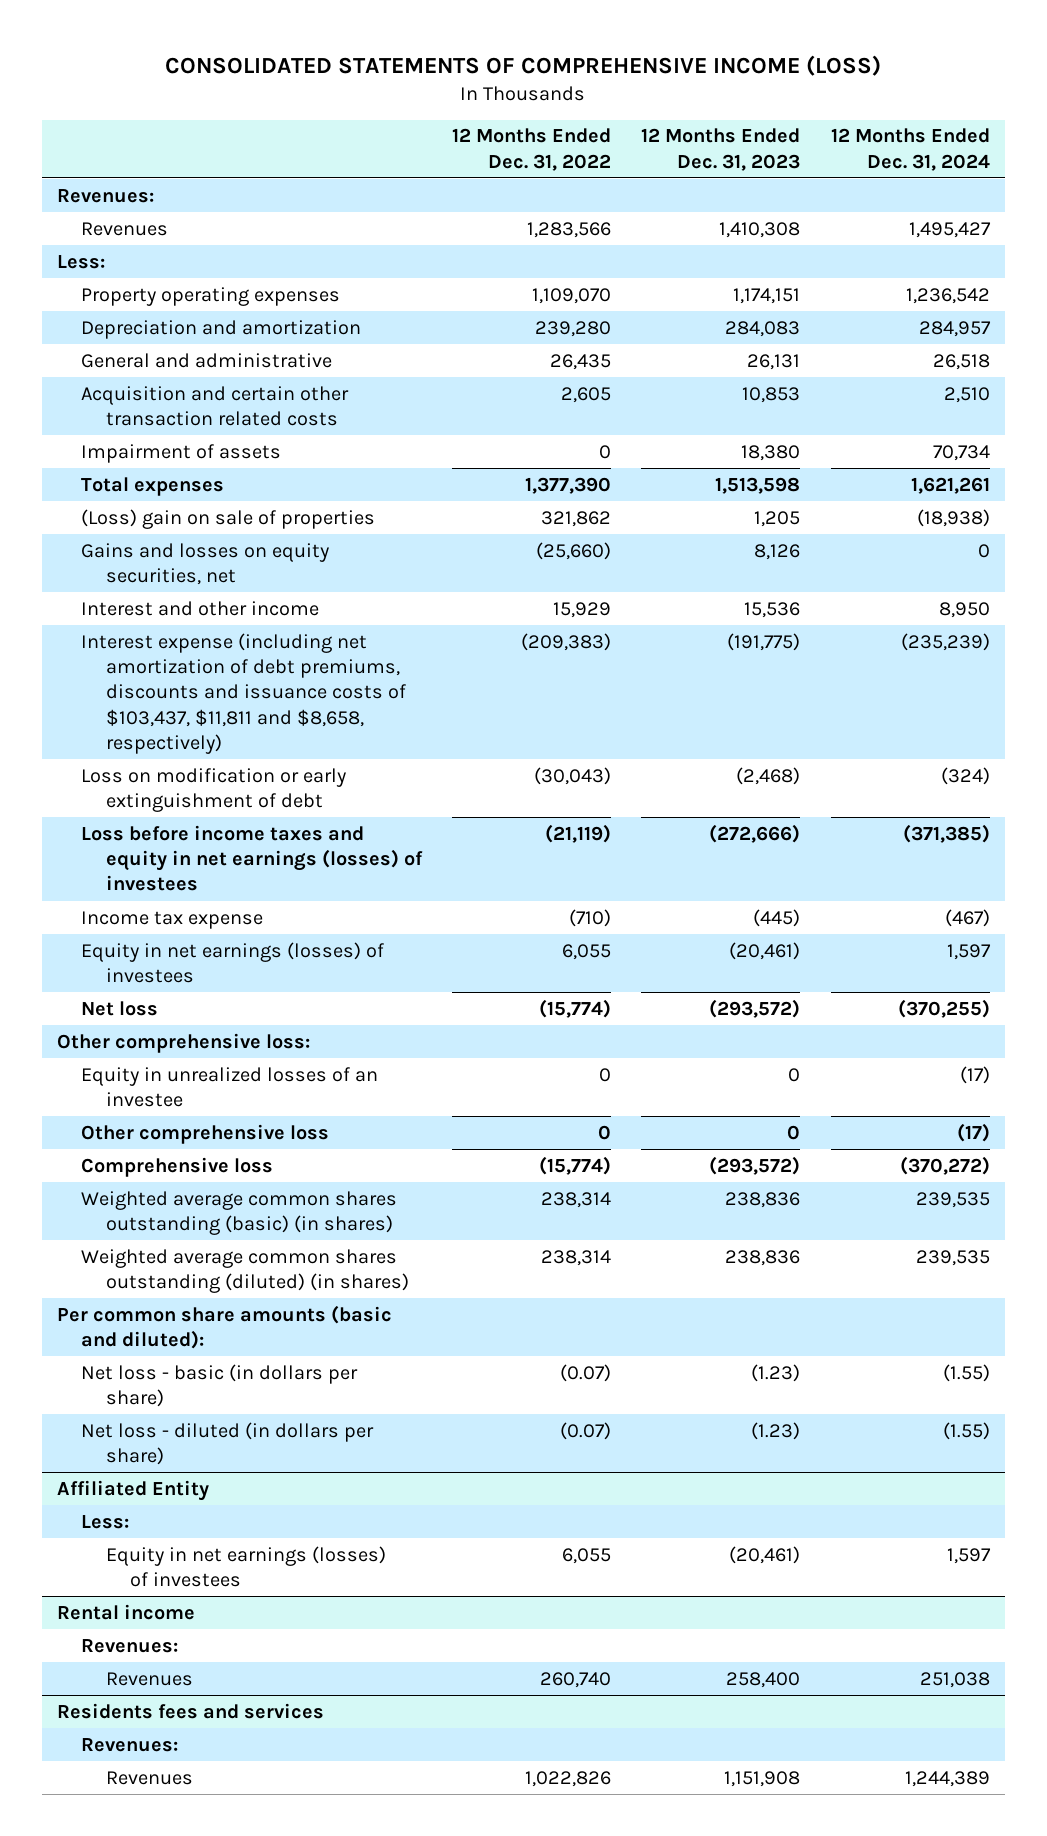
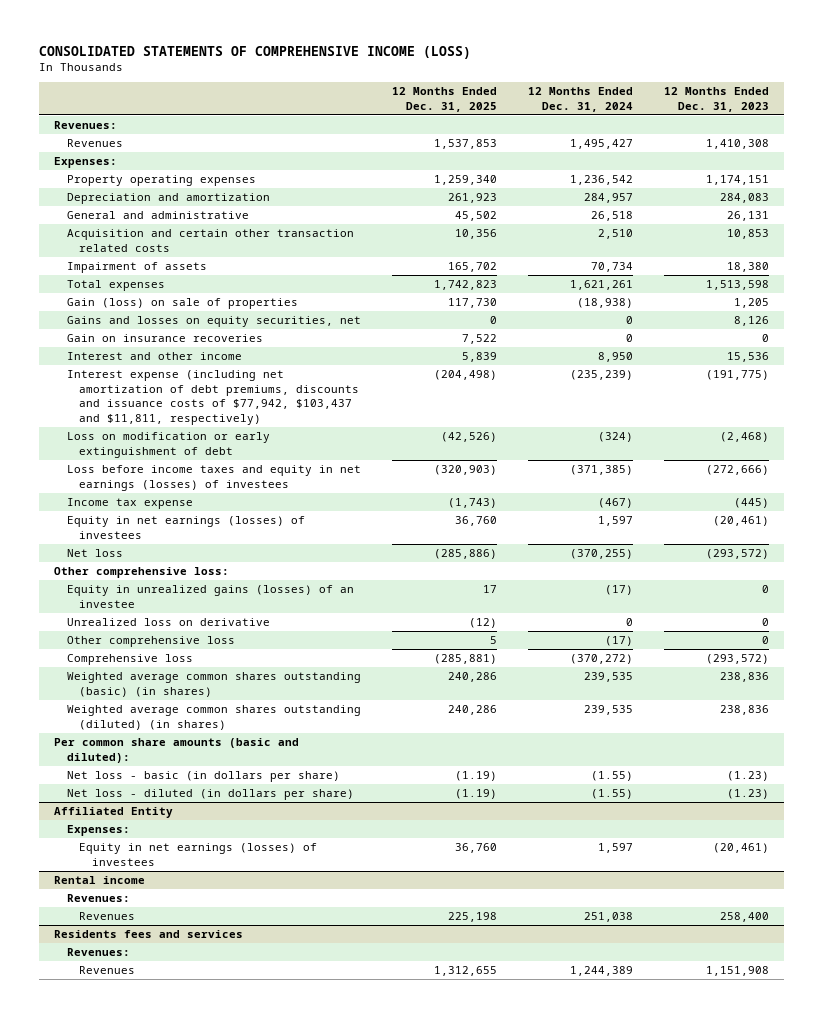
[452,128,612,171] 12 Months Ended Dec. 31, 2022 -> none
none -> [391,87,497,112] 12 Months Ended Dec. 31, 2025
[57,254,106,269] Less: -> [54,157,118,169] Expenses:
[81,508,376,529] (Loss) gain on sale of properties -> [66,298,298,310] Gain (loss) on sale of properties
none -> [66,334,263,343] Gain on insurance recoveries
[81,632,406,754] Interest expense (including net amortization of debt premiums, discounts and issuance costs of $103,437, $11,811 and $8,658, respectively) -> [66,370,360,425] Interest expense (including net amortization of debt premiums, discounts and issuance costs of $77,942, $103,437 and $11,811, respectively)
[81,1066,379,1108] Equity in unrealized losses of an investee -> [66,585,354,608] Equity in unrealized gains (losses) of an investee
none -> [66,618,270,627] Unrealized loss on derivative
[81,1514,130,1529] Less: -> [66,825,130,837] Expenses:

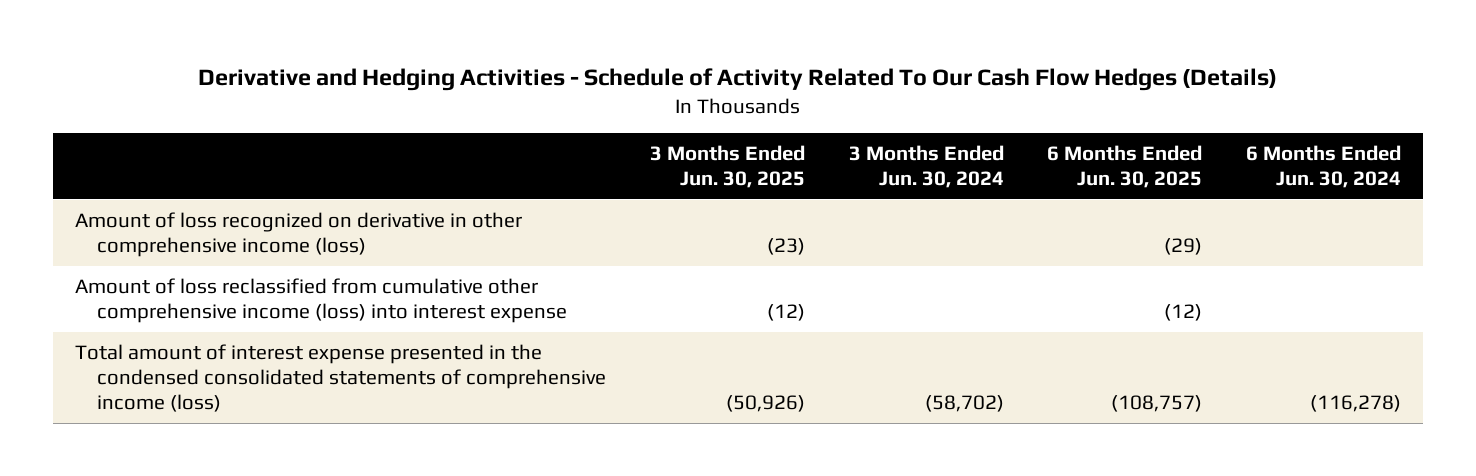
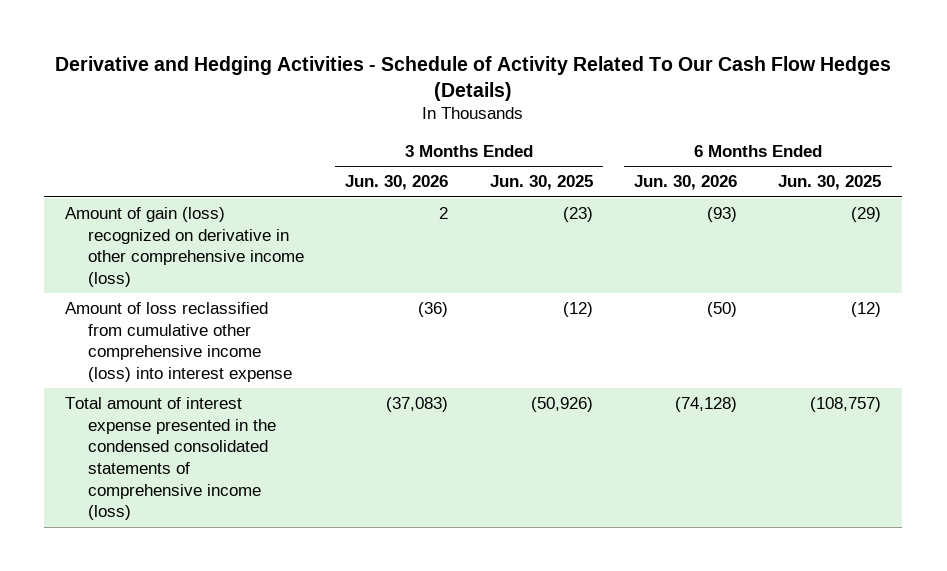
[848,144,1004,189] 3 Months Ended Jun. 30, 2024 -> none
[1246,144,1402,189] 6 Months Ended Jun. 30, 2024 -> none
none -> [345,175,449,191] Jun. 30, 2026
none -> [634,175,738,191] Jun. 30, 2026
[75,211,523,258] Amount of loss recognized on derivative in other comprehensive income (loss) -> [65,206,304,287] Amount of gain (loss) recognized on derivative in other comprehensive income (loss)

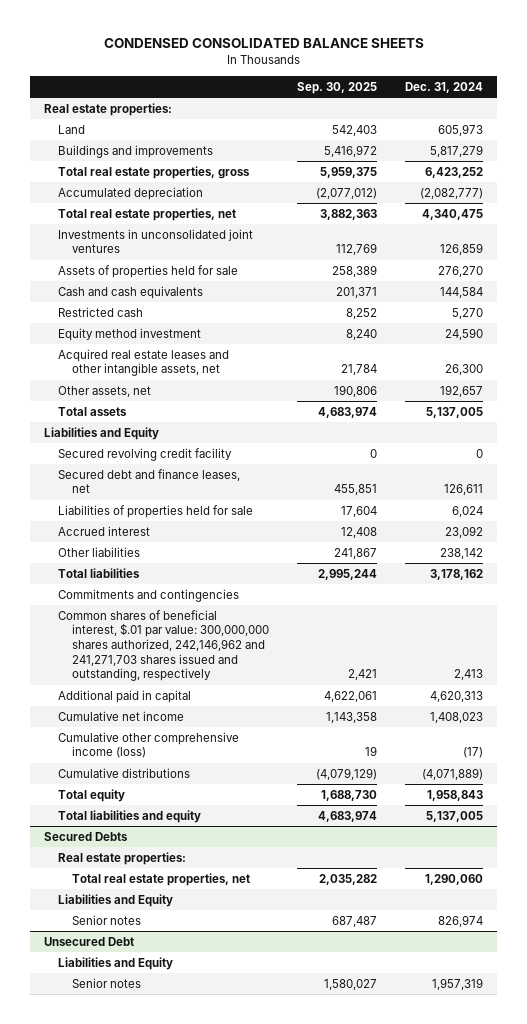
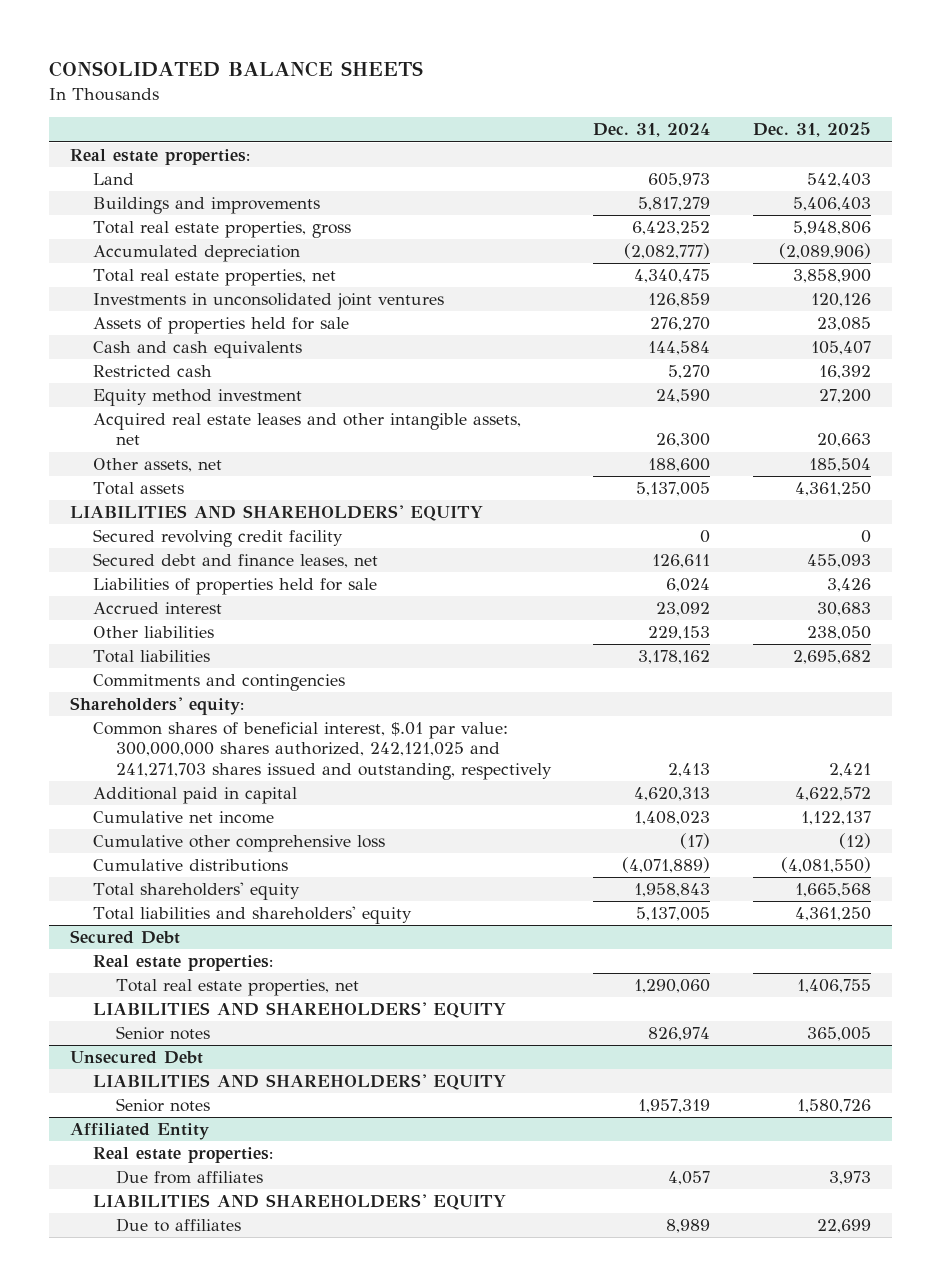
[103,38,424,49] CONDENSED CONSOLIDATED BALANCE SHEETS -> [49,61,424,78] CONSOLIDATED BALANCE SHEETS
[296,81,377,94] Sep. 30, 2025 -> none
none -> [752,122,871,138] Dec. 31, 2025
[439,384,483,397] 192,657 -> [648,458,711,473] 188,600
[44,426,160,440] Liabilities and Equity -> [70,505,484,522] LIABILITIES AND SHAREHOLDERS' EQUITY
[439,547,483,559] 238,142 -> [648,626,711,641] 229,153
none -> [70,697,245,716] Shareholders' equity:
[58,609,269,682] Common shares of beneficial interest, $.01 par value: 300,000,000 shares authorized, 242,146,962 and 241,271,703 shares issued and outstanding, respectively -> [93,722,553,780] Common shares of beneficial interest, $.01 par value: 300,000,000 shares authorized, 242,121,025 and 241,271,703 shares issued and outstanding, respectively
[58,731,240,759] Cumulative other comprehensive income (loss) -> [93,835,386,853] Cumulative other comprehensive loss
[58,788,126,802] Total equity -> [93,882,301,901] Total shareholders' equity
[58,809,202,823] Total liabilities and equity -> [93,906,413,925] Total liabilities and shareholders' equity
[44,831,129,841] Secured Debts -> [70,930,181,945] Secured Debt
[58,893,174,907] Liabilities and Equity -> [93,1002,507,1019] LIABILITIES AND SHAREHOLDERS' EQUITY
[58,956,174,970] Liabilities and Equity -> [93,1074,507,1091] LIABILITIES AND SHAREHOLDERS' EQUITY
none -> [70,1123,210,1141] Affiliated Entity
none -> [93,1147,274,1164] Real estate properties:
none -> [116,1170,264,1185] Due from affiliates
none -> [93,1194,507,1211] LIABILITIES AND SHAREHOLDERS' EQUITY
none -> [116,1218,242,1233] Due to affiliates

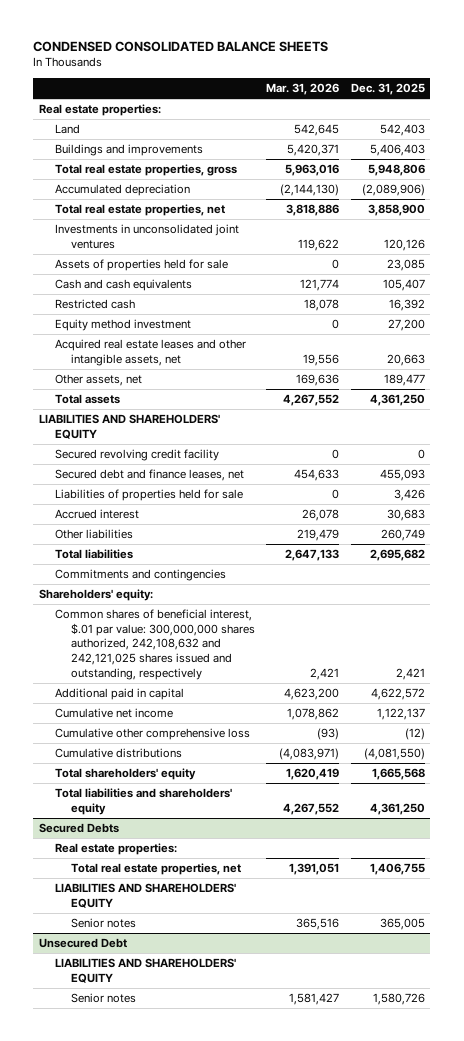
[49,61,424,78] CONSOLIDATED BALANCE SHEETS -> [33,41,329,53] CONDENSED CONSOLIDATED BALANCE SHEETS
[593,123,711,138] Dec. 31, 2024 -> none
none -> [266,83,340,96] Mar. 31, 2026
[808,458,871,473] 185,504 -> [383,374,425,387] 189,477
[806,626,871,641] 238,050 -> [380,529,425,542] 260,749
[93,722,553,780] Common shares of beneficial interest, $.01 par value: 300,000,000 shares authorized, 242,121,025 and 241,271,703 shares issued and outstanding, respectively -> [54,609,255,680] Common shares of beneficial interest, $.01 par value: 300,000,000 shares authorized, 242,108,632 and 242,121,025 shares issued and outstanding, respectively
[70,930,181,945] Secured Debt -> [39,823,120,834] Secured Debts
[70,1123,210,1141] Affiliated Entity -> none
[93,1147,274,1164] Real estate properties: -> none
[116,1170,264,1185] Due from affiliates -> none
[93,1194,507,1211] LIABILITIES AND SHAREHOLDERS' EQUITY -> none
[116,1218,242,1233] Due to affiliates -> none

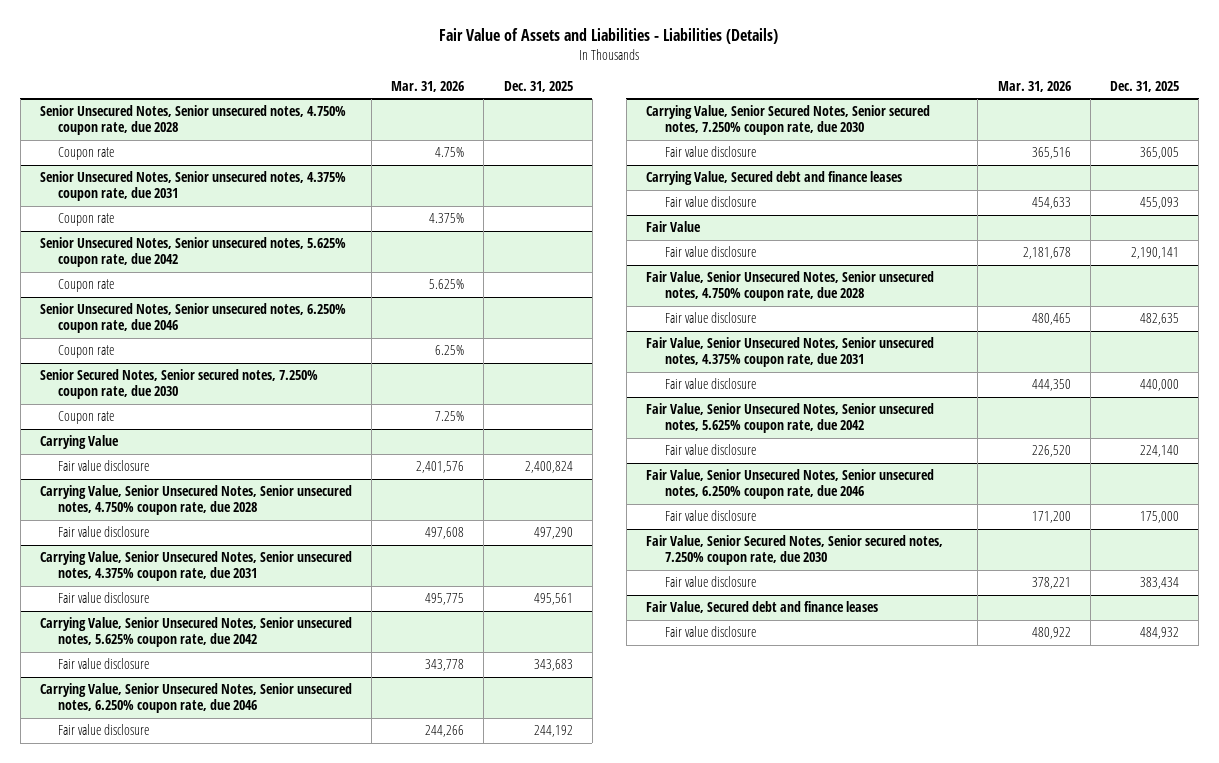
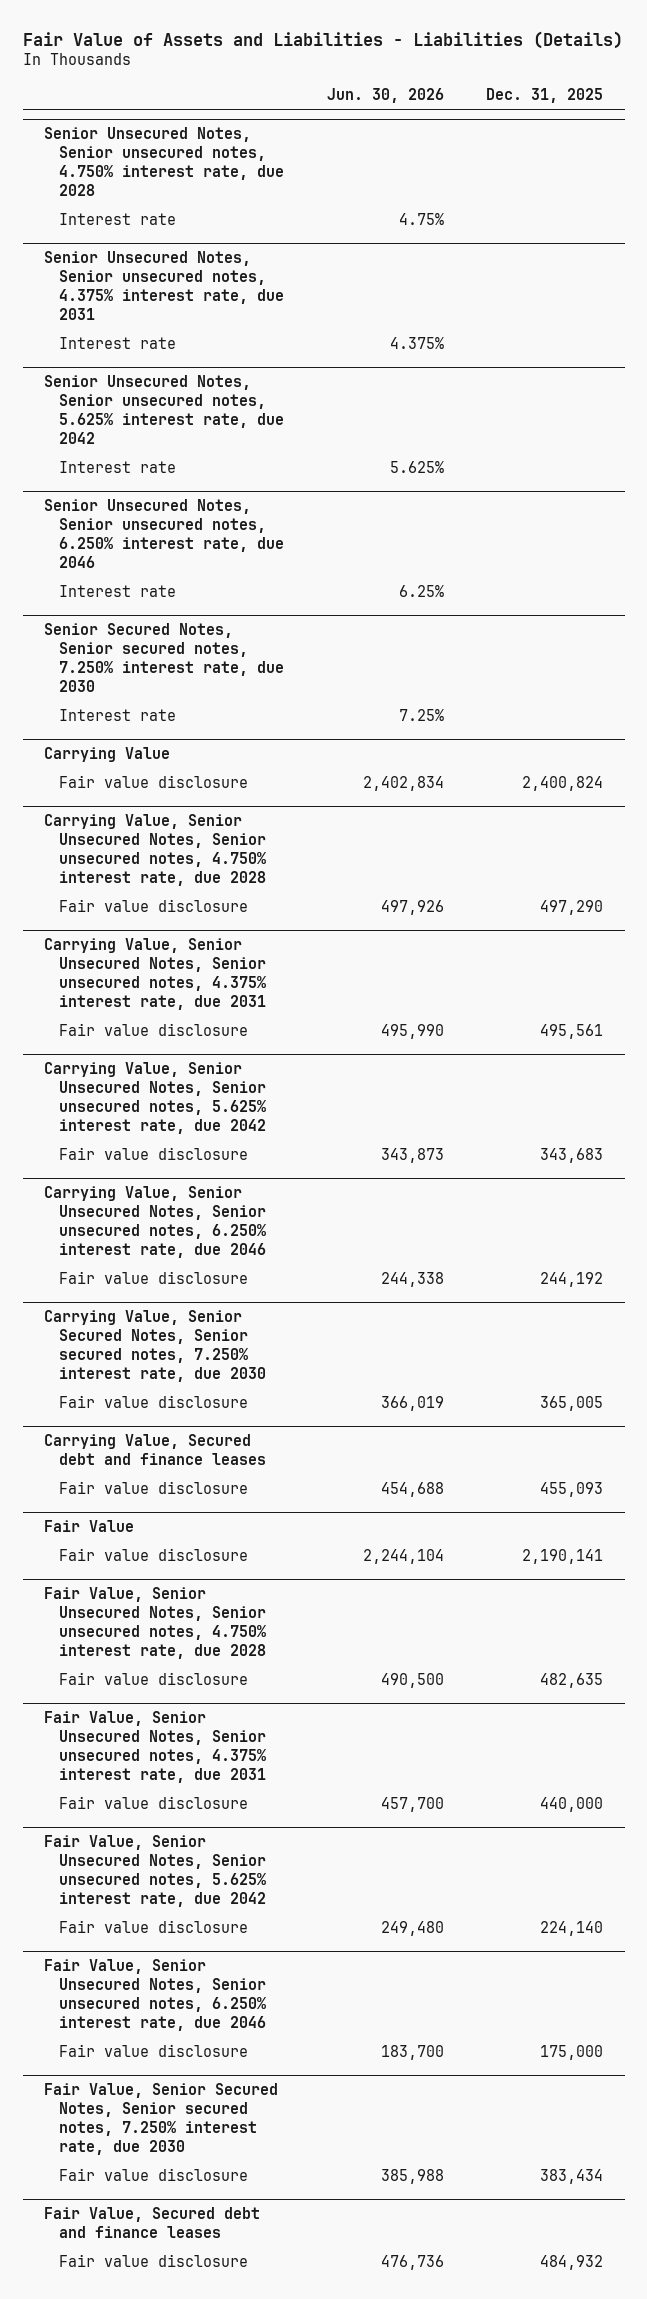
[391,80,465,92] Mar. 31, 2026 -> none
none -> [326,88,444,104] Jun. 30, 2026
[39,105,346,136] Senior Unsecured Notes, Senior unsecured notes, 4.750% coupon rate, due 2028 -> [43,127,285,197] Senior Unsecured Notes, Senior unsecured notes, 4.750% interest rate, due 2028
[58,147,115,161] Coupon rate -> [59,212,177,225] Interest rate
[39,171,346,202] Senior Unsecured Notes, Senior unsecured notes, 4.375% coupon rate, due 2031 -> [43,251,285,321] Senior Unsecured Notes, Senior unsecured notes, 4.375% interest rate, due 2031
[58,213,115,227] Coupon rate -> [59,336,177,349] Interest rate
[39,237,346,268] Senior Unsecured Notes, Senior unsecured notes, 5.625% coupon rate, due 2042 -> [43,375,285,445] Senior Unsecured Notes, Senior unsecured notes, 5.625% interest rate, due 2042
[58,279,115,293] Coupon rate -> [59,460,177,473] Interest rate
[39,303,346,334] Senior Unsecured Notes, Senior unsecured notes, 6.250% coupon rate, due 2046 -> [43,499,285,569] Senior Unsecured Notes, Senior unsecured notes, 6.250% interest rate, due 2046
[58,345,115,359] Coupon rate -> [59,584,177,597] Interest rate
[39,369,318,400] Senior Secured Notes, Senior secured notes, 7.250% coupon rate, due 2030 -> [43,623,285,693] Senior Secured Notes, Senior secured notes, 7.250% interest rate, due 2030
[58,411,115,425] Coupon rate -> [59,708,177,721] Interest rate
[39,485,352,516] Carrying Value, Senior Unsecured Notes, Senior unsecured notes, 4.750% coupon rate, due 2028 -> [43,814,267,887] Carrying Value, Senior Unsecured Notes, Senior unsecured notes, 4.750% interest rate, due 2028
[39,551,352,582] Carrying Value, Senior Unsecured Notes, Senior unsecured notes, 4.375% coupon rate, due 2031 -> [43,938,267,1011] Carrying Value, Senior Unsecured Notes, Senior unsecured notes, 4.375% interest rate, due 2031
[39,617,352,648] Carrying Value, Senior Unsecured Notes, Senior unsecured notes, 5.625% coupon rate, due 2042 -> [43,1062,267,1135] Carrying Value, Senior Unsecured Notes, Senior unsecured notes, 5.625% interest rate, due 2042
[39,683,352,714] Carrying Value, Senior Unsecured Notes, Senior unsecured notes, 6.250% coupon rate, due 2046 -> [43,1186,267,1259] Carrying Value, Senior Unsecured Notes, Senior unsecured notes, 6.250% interest rate, due 2046
[646,105,931,136] Carrying Value, Senior Secured Notes, Senior secured notes, 7.250% coupon rate, due 2030 -> [43,1310,267,1383] Carrying Value, Senior Secured Notes, Senior secured notes, 7.250% interest rate, due 2030
[646,271,935,302] Fair Value, Senior Unsecured Notes, Senior unsecured notes, 4.750% coupon rate, due 2028 -> [43,1587,267,1660] Fair Value, Senior Unsecured Notes, Senior unsecured notes, 4.750% interest rate, due 2028
[646,337,935,368] Fair Value, Senior Unsecured Notes, Senior unsecured notes, 4.375% coupon rate, due 2031 -> [43,1711,267,1784] Fair Value, Senior Unsecured Notes, Senior unsecured notes, 4.375% interest rate, due 2031
[646,403,935,434] Fair Value, Senior Unsecured Notes, Senior unsecured notes, 5.625% coupon rate, due 2042 -> [43,1835,267,1908] Fair Value, Senior Unsecured Notes, Senior unsecured notes, 5.625% interest rate, due 2042
[646,469,935,500] Fair Value, Senior Unsecured Notes, Senior unsecured notes, 6.250% coupon rate, due 2046 -> [43,1959,267,2032] Fair Value, Senior Unsecured Notes, Senior unsecured notes, 6.250% interest rate, due 2046
[646,535,944,566] Fair Value, Senior Secured Notes, Senior secured notes, 7.250% coupon rate, due 2030 -> [43,2083,278,2156] Fair Value, Senior Secured Notes, Senior secured notes, 7.250% interest rate, due 2030

